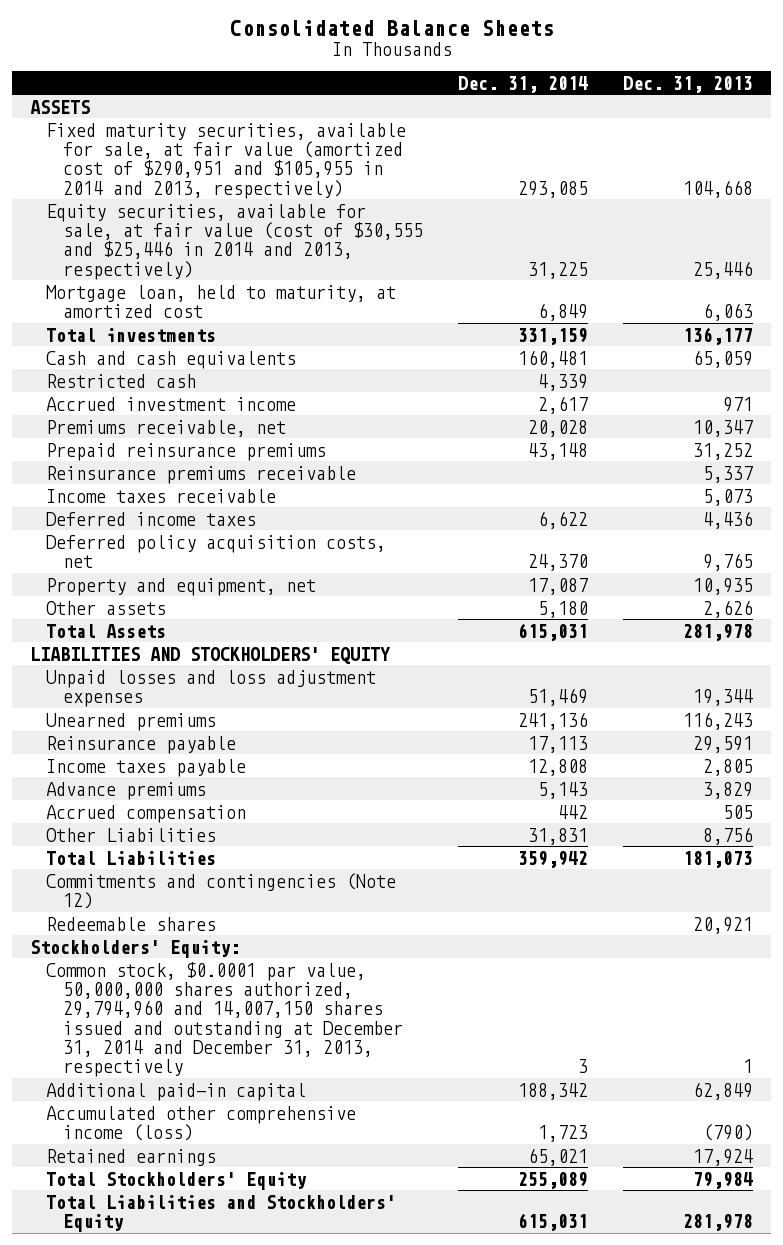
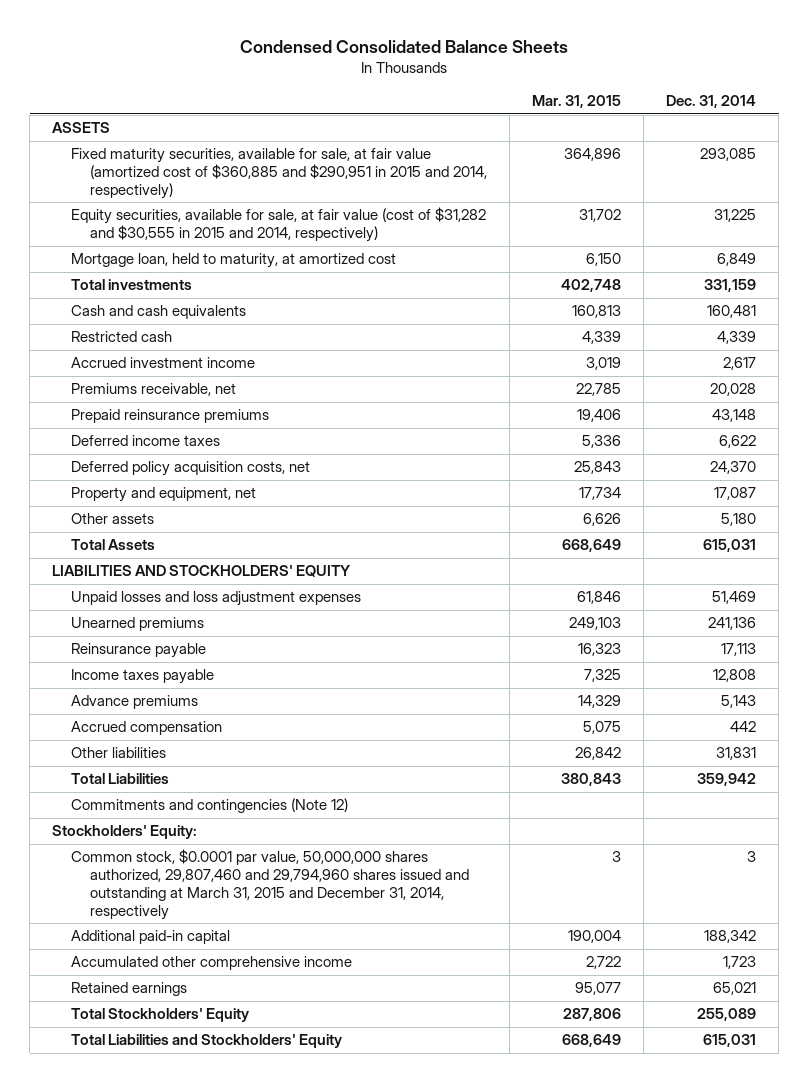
[229,19,554,36] Consolidated Balance Sheets -> [240,39,569,53] Condensed Consolidated Balance Sheets
[623,75,754,93] Dec. 31, 2013 -> none
none -> [532,95,622,109] Mar. 31, 2015
[46,122,407,199] Fixed maturity securities, available for sale, at fair value (amortized cost of $290,951 and $105,955 in 2014 and 2013, respectively) -> [71,148,488,200] Fixed maturity securities, available for sale, at fair value (amortized cost of $360,885 and $290,951 in 2015 and 2014, respectively)
[46,203,424,280] Equity securities, available for sale, at fair value (cost of $30,555 and $25,446 in 2014 and 2013, respectively) -> [71,207,487,243] Equity securities, available for sale, at fair value (cost of $31,282 and $30,555 in 2015 and 2014, respectively)
[46,465,357,484] Reinsurance premiums receivable -> none
[46,488,277,503] Income taxes receivable -> none
[46,827,217,842] Other Liabilities -> [71,747,167,759] Other liabilities
[46,916,217,931] Redeemable shares -> none
[46,961,404,1078] Common stock, $0.0001 par value, 50,000,000 shares authorized, 29,794,960 and 14,007,150 shares issued and outstanding at December 31, 2014 and December 31, 2013, respectively -> [71,849,470,920] Common stock, $0.0001 par value, 50,000,000 shares authorized, 29,807,460 and 29,794,960 shares issued and outstanding at March 31, 2015 and December 31, 2014, respectively
[46,1105,357,1141] Accumulated other comprehensive income (loss) -> [71,956,353,971] Accumulated other comprehensive income

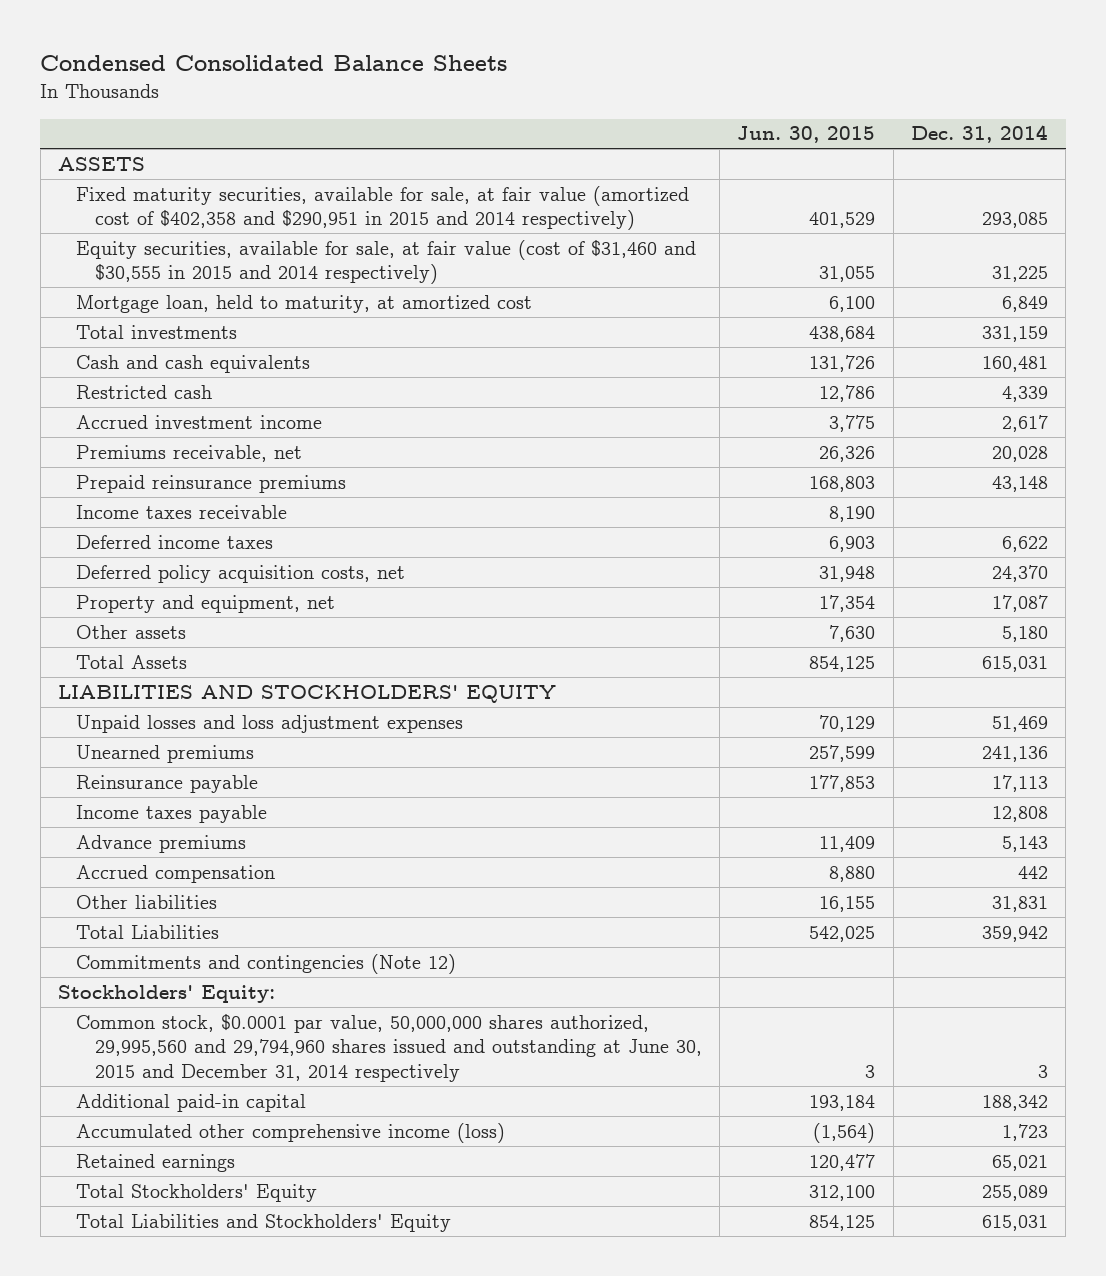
[532,95,622,109] Mar. 31, 2015 -> none
none -> [737,126,876,144] Jun. 30, 2015
[71,148,488,200] Fixed maturity securities, available for sale, at fair value (amortized cost of $360,885 and $290,951 in 2015 and 2014, respectively) -> [76,185,690,231] Fixed maturity securities, available for sale, at fair value (amortized cost of $402,358 and $290,951 in 2015 and 2014 respectively)
[71,207,487,243] Equity securities, available for sale, at fair value (cost of $31,282 and $30,555 in 2015 and 2014, respectively) -> [76,239,697,285] Equity securities, available for sale, at fair value (cost of $31,460 and $30,555 in 2015 and 2014 respectively)
none -> [76,504,288,519] Income taxes receivable
[71,849,470,920] Common stock, $0.0001 par value, 50,000,000 shares authorized, 29,807,460 and 29,794,960 shares issued and outstanding at March 31, 2015 and December 31, 2014, respectively -> [76,1013,702,1082] Common stock, $0.0001 par value, 50,000,000 shares authorized, 29,995,560 and 29,794,960 shares issued and outstanding at June 30, 2015 and December 31, 2014 respectively
[71,956,353,971] Accumulated other comprehensive income -> [76,1122,506,1143] Accumulated other comprehensive income (loss)

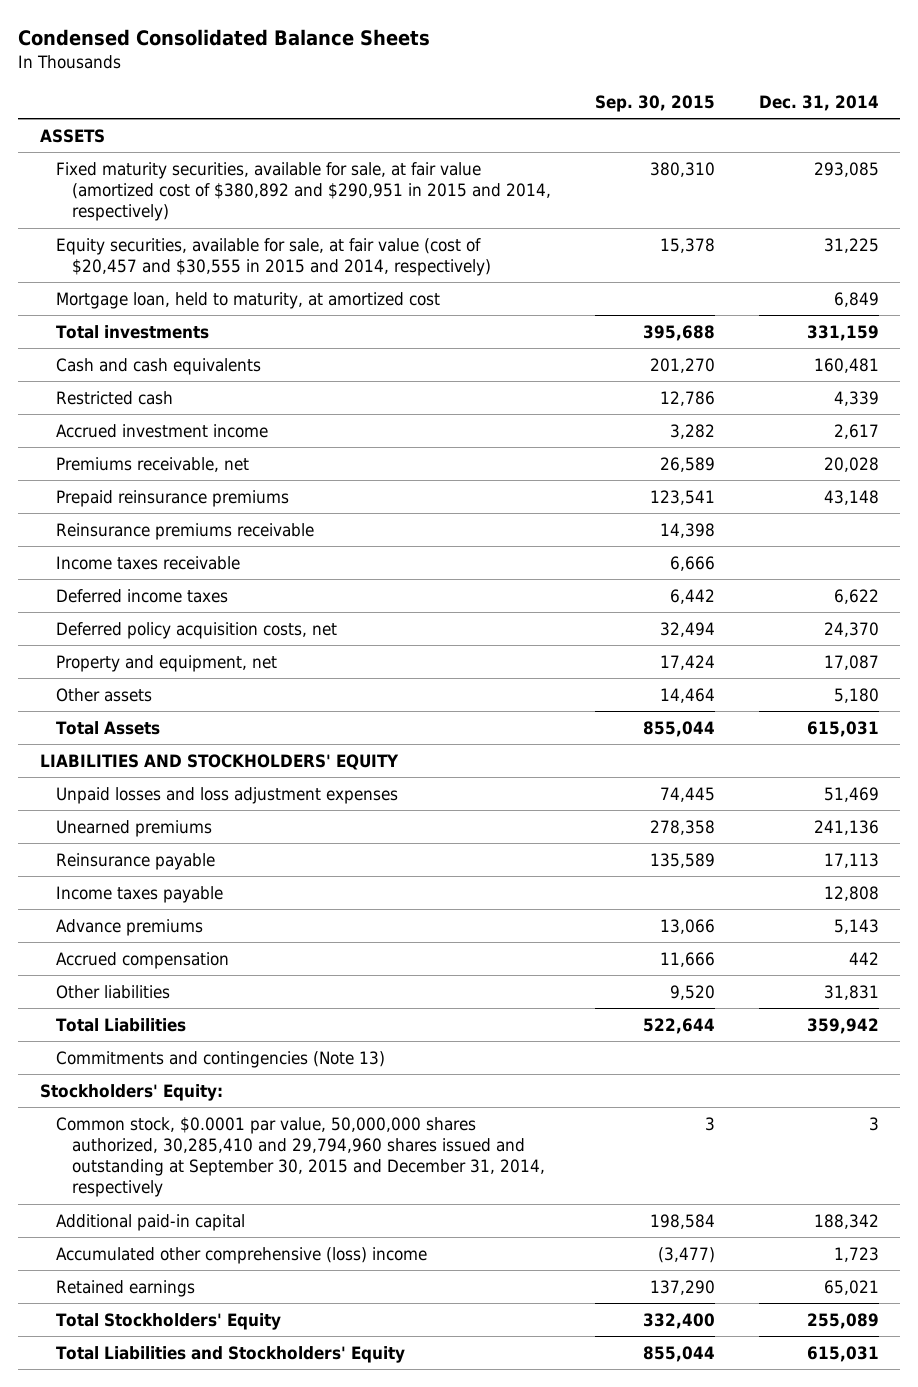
[737,126,876,144] Jun. 30, 2015 -> none
none -> [594,94,715,112] Sep. 30, 2015
[76,185,690,231] Fixed maturity securities, available for sale, at fair value (amortized cost of $402,358 and $290,951 in 2015 and 2014 respectively) -> [55,161,551,222] Fixed maturity securities, available for sale, at fair value (amortized cost of $380,892 and $290,951 in 2015 and 2014, respectively)
[76,239,697,285] Equity securities, available for sale, at fair value (cost of $31,460 and $30,555 in 2015 and 2014 respectively) -> [55,237,491,277] Equity securities, available for sale, at fair value (cost of $20,457 and $30,555 in 2015 and 2014, respectively)
none -> [55,522,314,540] Reinsurance premiums receivable
[76,953,457,974] Commitments and contingencies (Note 12) -> [55,1050,385,1068] Commitments and contingencies (Note 13)
[76,1013,702,1082] Common stock, $0.0001 par value, 50,000,000 shares authorized, 29,995,560 and 29,794,960 shares issued and outstanding at June 30, 2015 and December 31, 2014 respectively -> [55,1116,545,1198] Common stock, $0.0001 par value, 50,000,000 shares authorized, 30,285,410 and 29,794,960 shares issued and outstanding at September 30, 2015 and December 31, 2014, respectively
[76,1122,506,1143] Accumulated other comprehensive income (loss) -> [55,1246,427,1264] Accumulated other comprehensive (loss) income

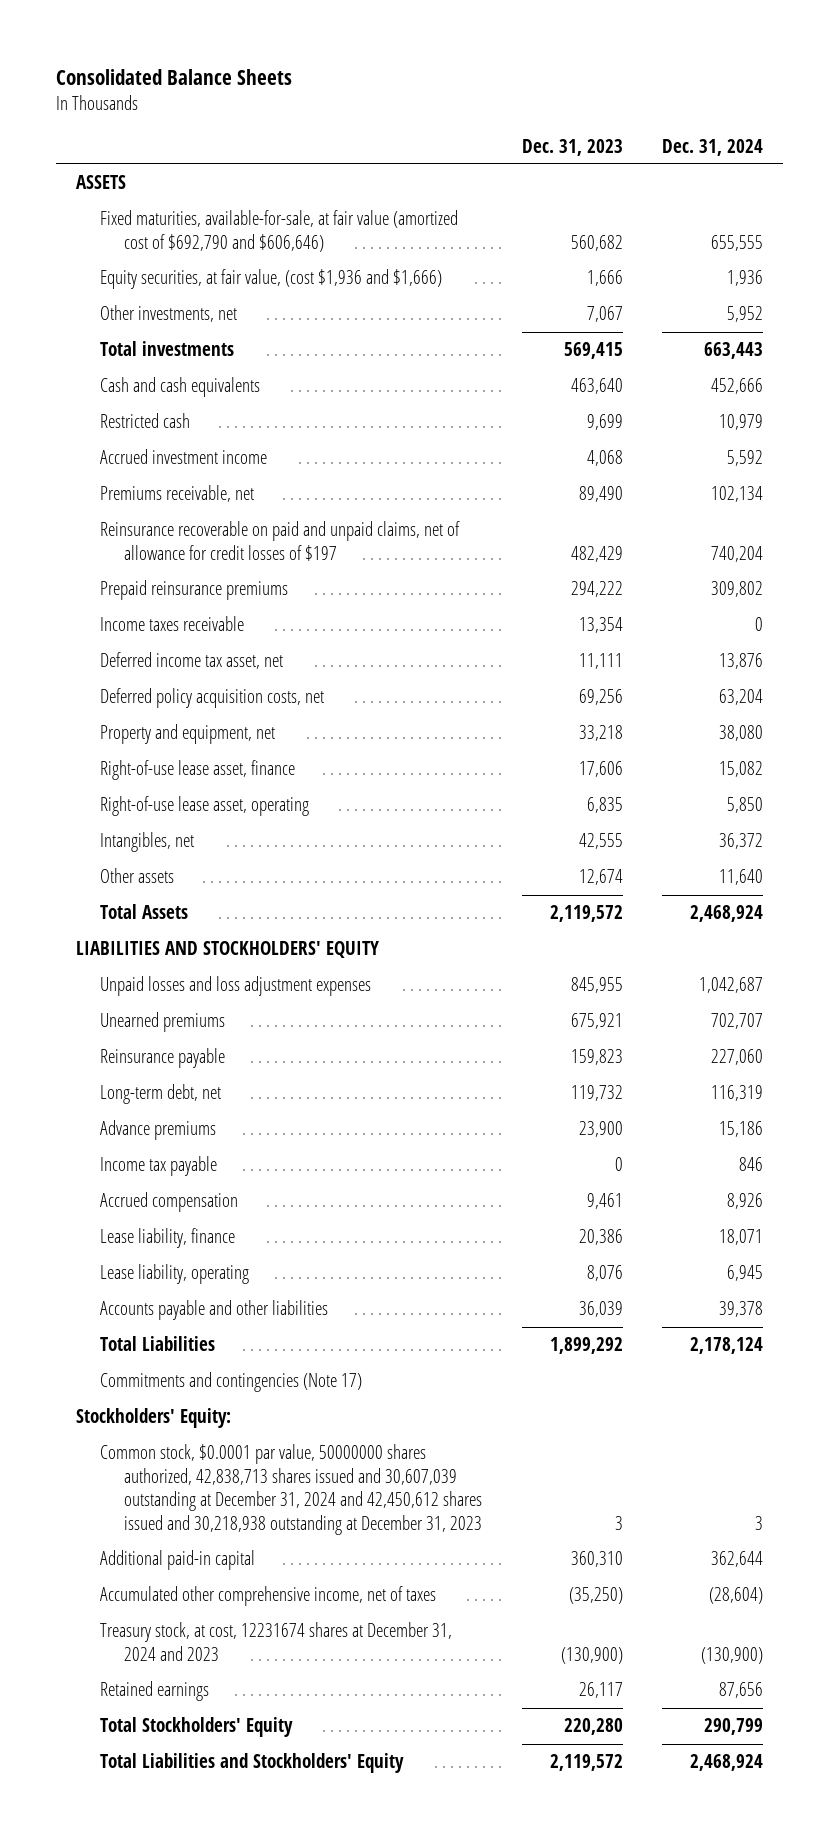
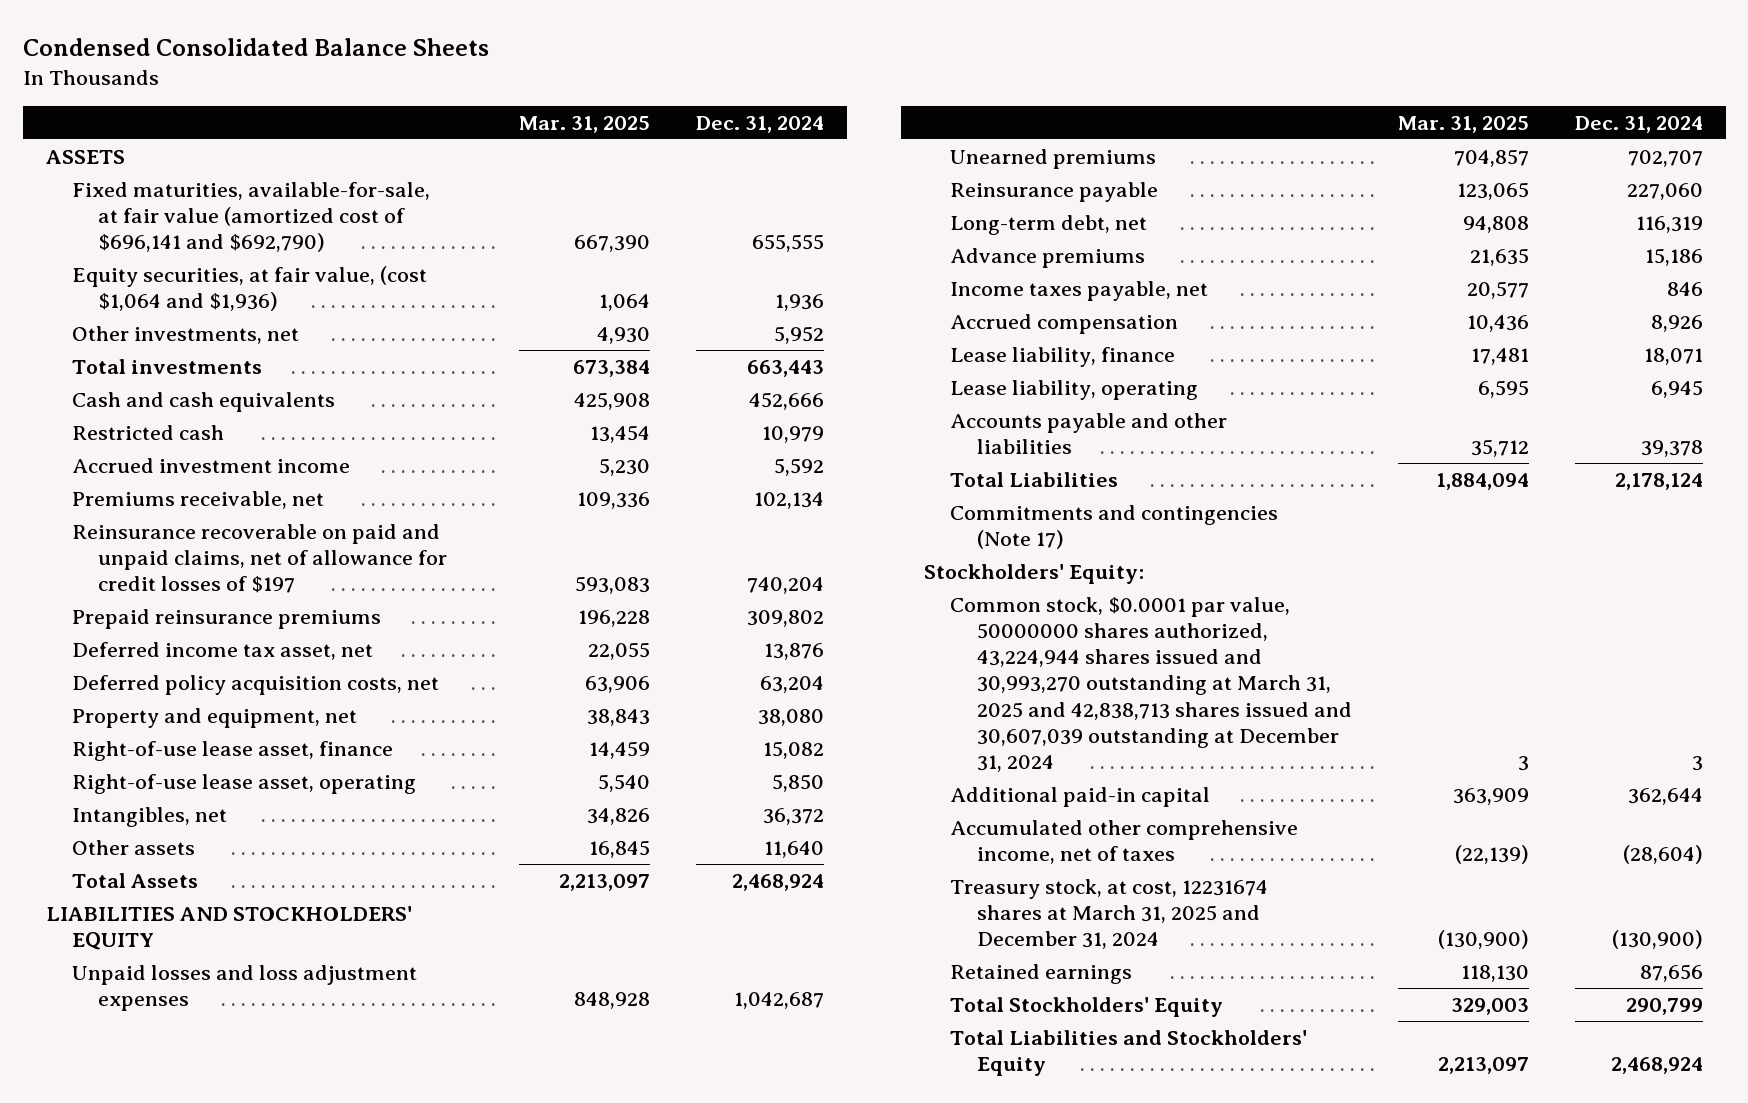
[56,68,293,85] Consolidated Balance Sheets -> [22,37,489,56] Condensed Consolidated Balance Sheets
[521,138,623,156] Dec. 31, 2023 -> none
none -> [519,115,651,133] Mar. 31, 2025
[100,210,459,252] Fixed maturities, available-for-sale, at fair value (amortized cost of $692,790 and $606,646) -> [71,181,430,253] Fixed maturities, available-for-sale, at fair value (amortized cost of $696,141 and $692,790)
[100,269,443,290] Equity securities, at fair value, (cost $1,936 and $1,666) -> [71,265,427,311] Equity securities, at fair value, (cost $1,064 and $1,936)
[100,616,245,632] Income taxes receivable -> none
[100,1156,218,1177] Income tax payable -> [950,280,1209,301] Income taxes payable, net
[100,1444,482,1535] Common stock, $0.0001 par value, 50000000 shares authorized, 42,838,713 shares issued and 30,607,039 outstanding at December 31, 2024 and 42,450,612 shares issued and 30,218,938 outstanding at December 31, 2023 -> [950,596,1352,772] Common stock, $0.0001 par value, 50000000 shares authorized, 43,224,944 shares issued and 30,993,270 outstanding at March 31, 2025 and 42,838,713 shares issued and 30,607,039 outstanding at December 31, 2024
[100,1622,453,1661] Treasury stock, at cost, 12231674 shares at December 31, 2024 and 2023 -> [950,878,1269,950] Treasury stock, at cost, 12231674 shares at March 31, 2025 and December 31, 2024

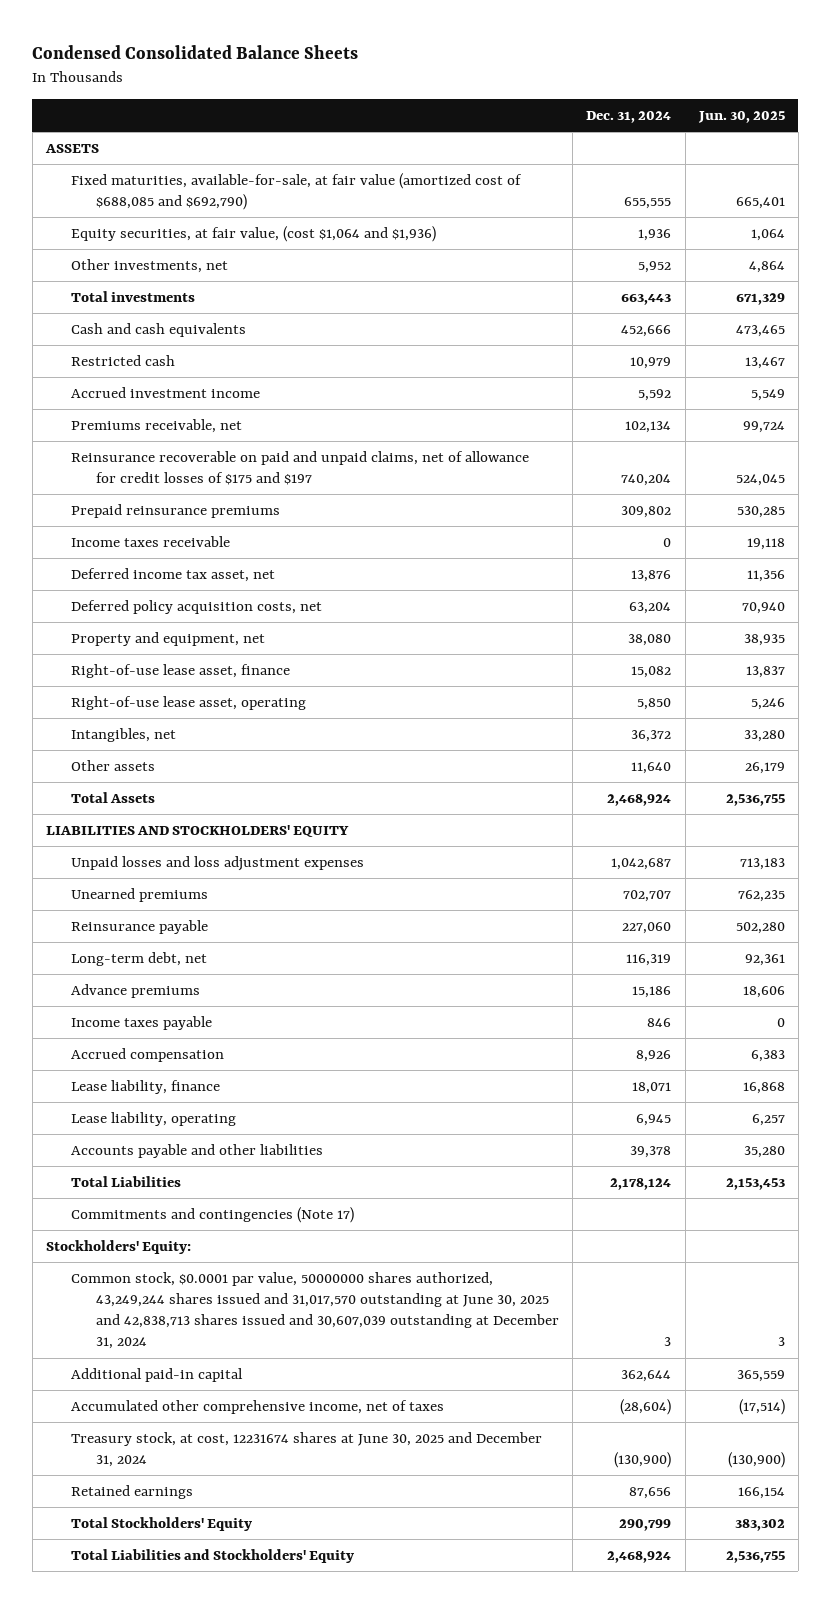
[519,115,651,133] Mar. 31, 2025 -> none
none -> [697,111,785,124] Jun. 30, 2025
[71,181,430,253] Fixed maturities, available-for-sale, at fair value (amortized cost of $696,141 and $692,790) -> [71,172,523,211] Fixed maturities, available-for-sale, at fair value (amortized cost of $688,085 and $692,790)
[71,523,448,594] Reinsurance recoverable on paid and unpaid claims, net of allowance for credit losses of $197 -> [71,450,530,486] Reinsurance recoverable on paid and unpaid claims, net of allowance for credit losses of $175 and $197
none -> [71,535,231,547] Income taxes receivable
[950,280,1209,301] Income taxes payable, net -> [71,1015,213,1030] Income taxes payable
[950,596,1352,772] Common stock, $0.0001 par value, 50000000 shares authorized, 43,224,944 shares issued and 30,993,270 outstanding at March 31, 2025 and 42,838,713 shares issued and 30,607,039 outstanding at December 31, 2024 -> [71,1271,560,1350] Common stock, $0.0001 par value, 50000000 shares authorized, 43,249,244 shares issued and 31,017,570 outstanding at June 30, 2025 and 42,838,713 shares issued and 30,607,039 outstanding at December 31, 2024
[950,878,1269,950] Treasury stock, at cost, 12231674 shares at March 31, 2025 and December 31, 2024 -> [71,1431,543,1468] Treasury stock, at cost, 12231674 shares at June 30, 2025 and December 31, 2024

